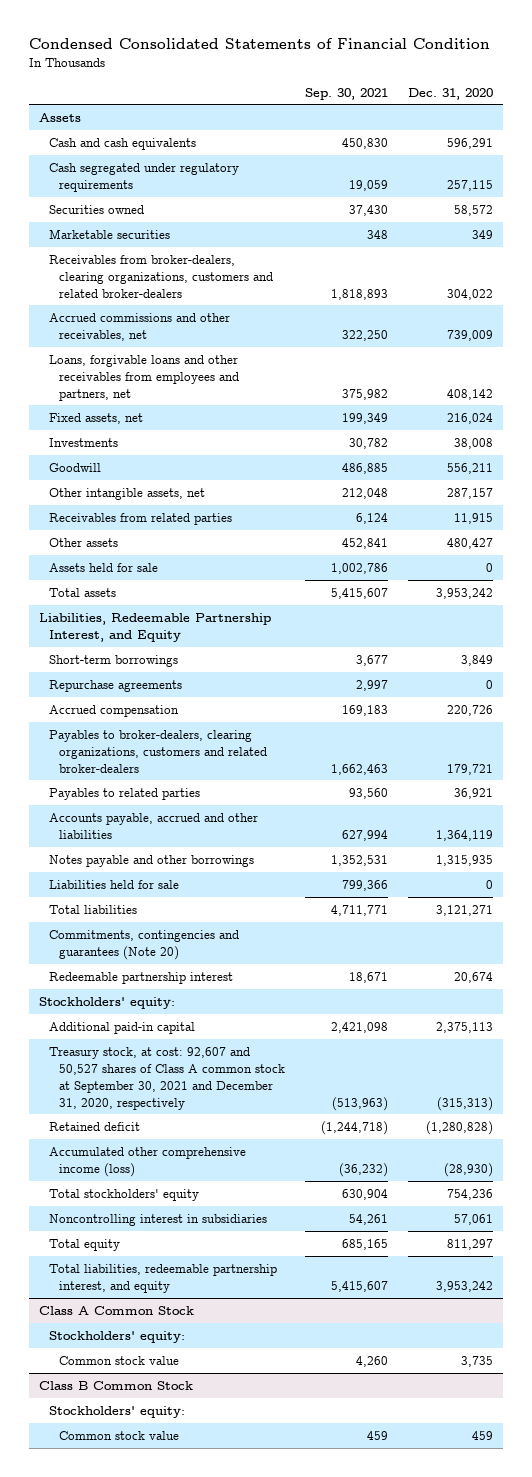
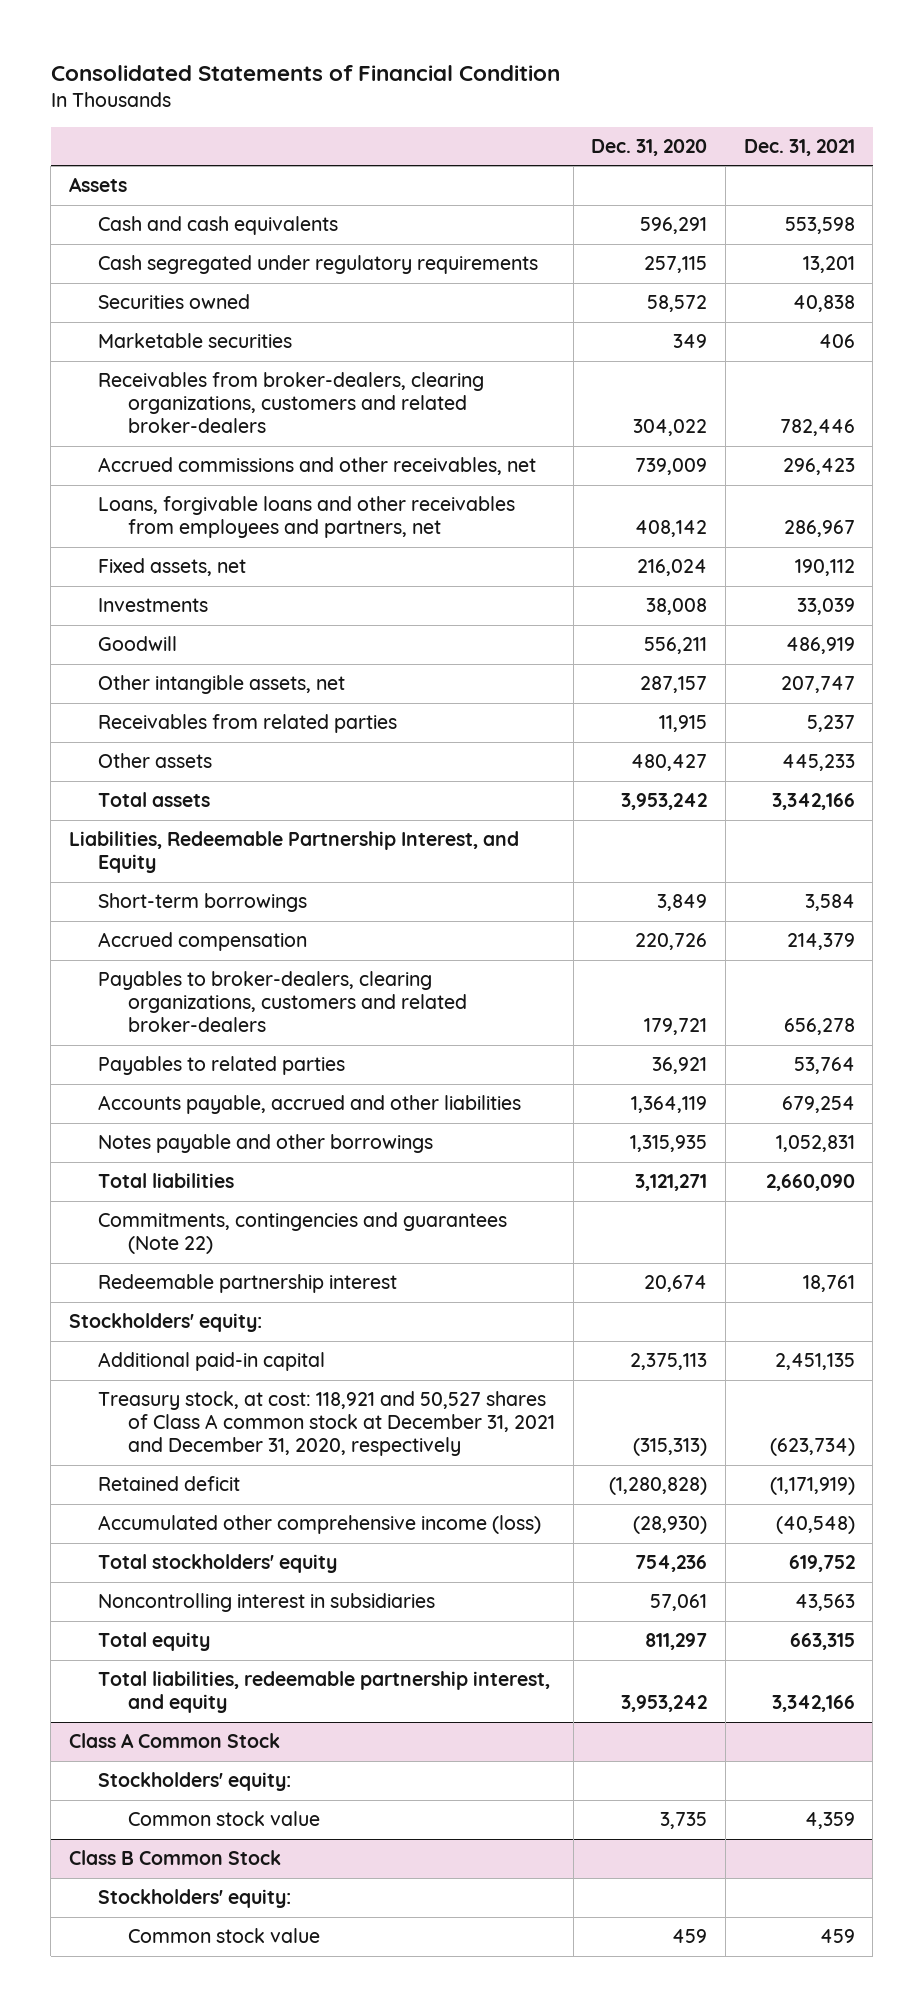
[28,37,490,49] Condensed Consolidated Statements of Financial Condition -> [50,64,560,81] Consolidated Statements of Financial Condition
[305,87,389,100] Sep. 30, 2021 -> none
none -> [743,139,855,157] Dec. 31, 2021
[48,562,158,572] Assets held for sale -> none
[48,679,182,692] Repurchase agreements -> none
[48,879,179,889] Liabilities held for sale -> none
[48,929,239,960] Commitments, contingencies and guarantees (Note 20) -> [98,1212,508,1255] Commitments, contingencies and guarantees (Note 22)
[48,1046,286,1110] Treasury stock, at cost: 92,607 and 50,527 shares of Class A common stock at September 30, 2021 and December 31, 2020, respectively -> [98,1391,555,1457] Treasury stock, at cost: 118,921 and 50,527 shares of Class A common stock at December 31, 2021 and December 31, 2020, respectively

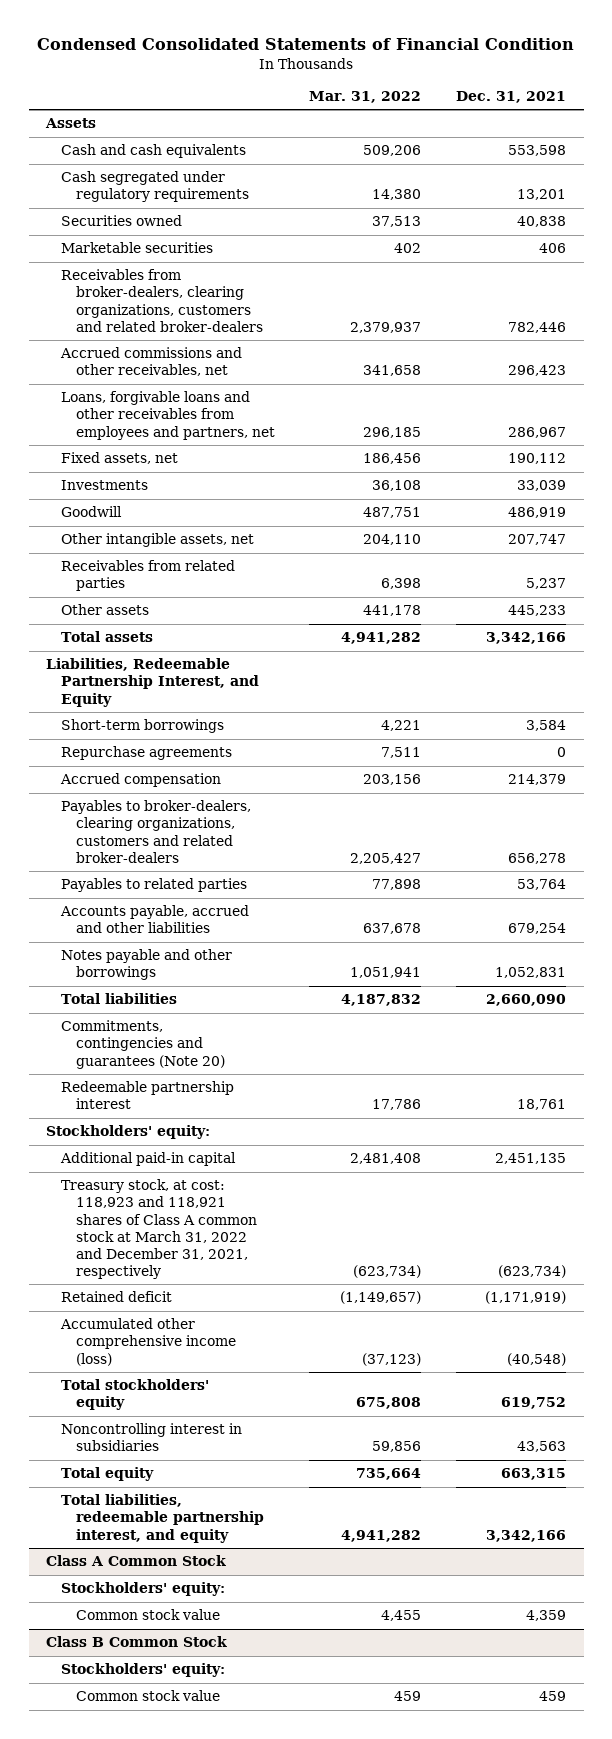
[50,64,560,81] Consolidated Statements of Financial Condition -> [37,38,575,51] Condensed Consolidated Statements of Financial Condition
[591,139,708,157] Dec. 31, 2020 -> none
none -> [309,90,422,103] Mar. 31, 2022
none -> [60,746,232,761] Repurchase agreements
[98,1212,508,1255] Commitments, contingencies and guarantees (Note 22) -> [60,1020,225,1069] Commitments, contingencies and guarantees (Note 20)
[98,1391,555,1457] Treasury stock, at cost: 118,921 and 50,527 shares of Class A common stock at December 31, 2021 and December 31, 2020, respectively -> [60,1179,257,1279] Treasury stock, at cost: 118,923 and 118,921 shares of Class A common stock at March 31, 2022 and December 31, 2021, respectively

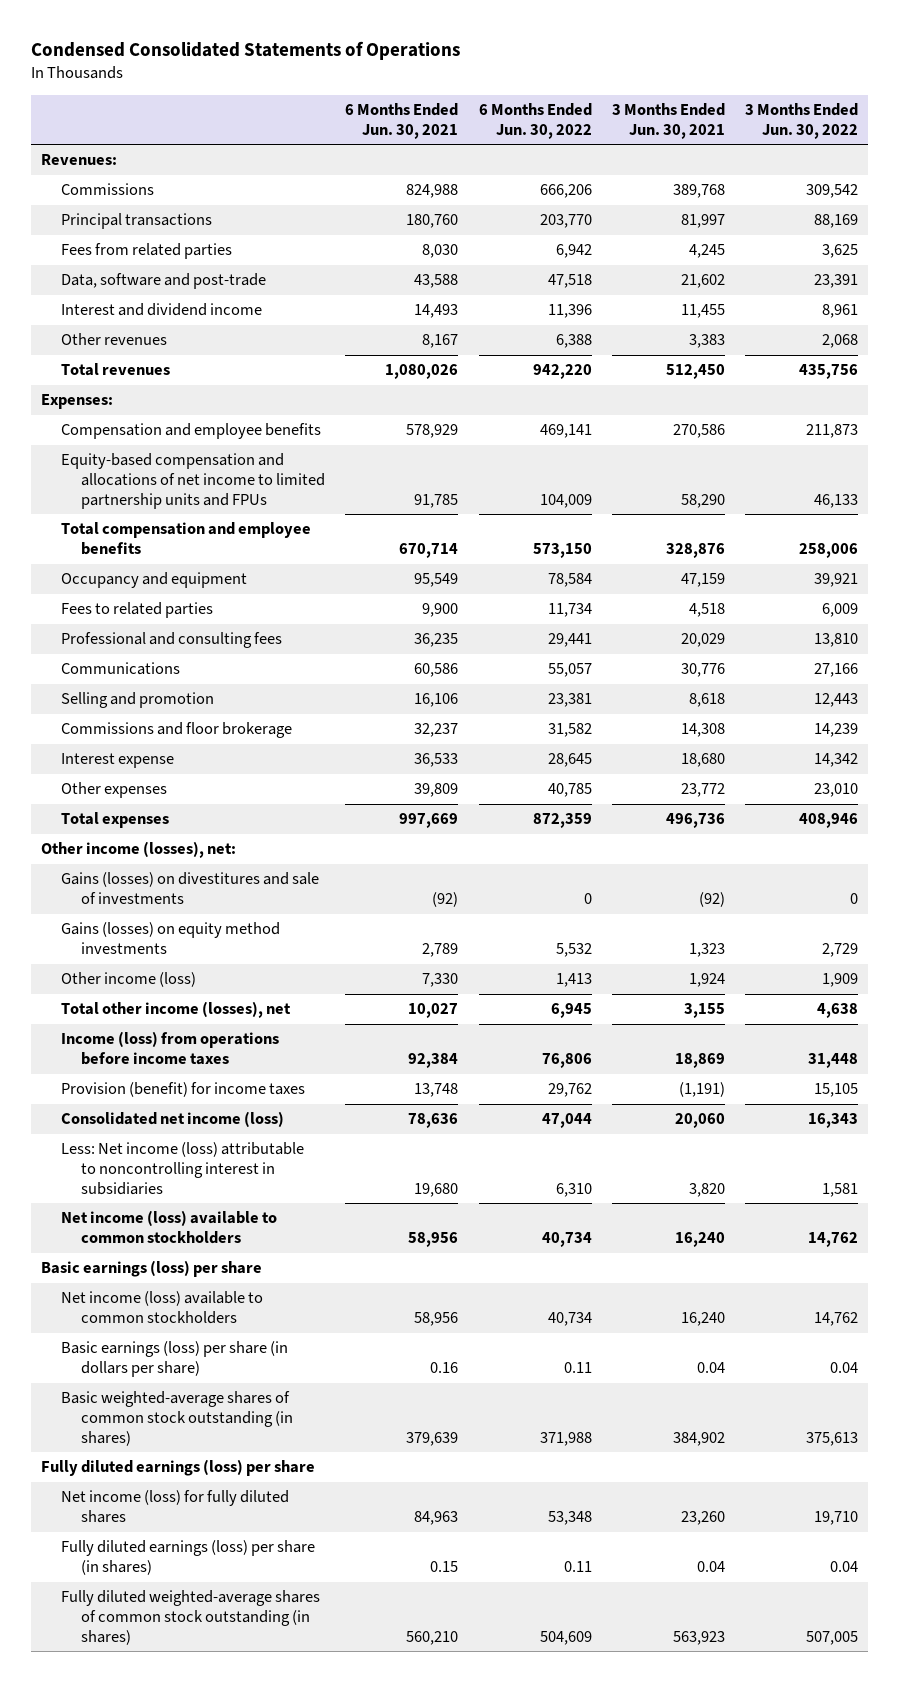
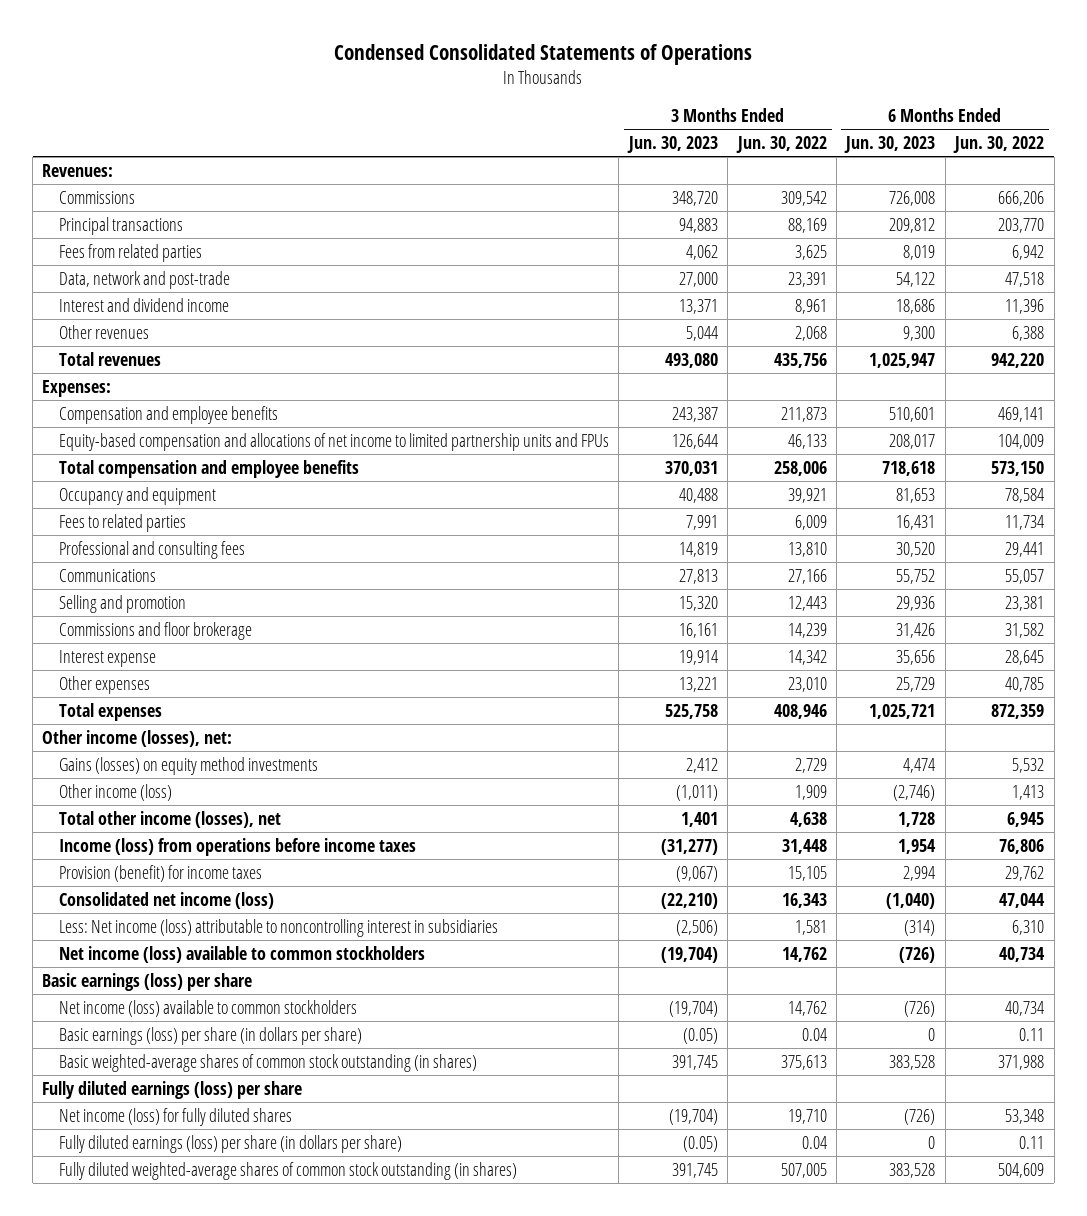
[345,103,459,139] 6 Months Ended Jun. 30, 2021 -> none
[611,103,725,139] 3 Months Ended Jun. 30, 2021 -> none
none -> [626,136,718,154] Jun. 30, 2023
none -> [844,136,936,154] Jun. 30, 2023
[61,273,267,290] Data, software and post-trade -> [59,270,231,289] Data, network and post-trade
[61,872,320,905] Gains (losses) on divestitures and sale of investments -> none
[61,1540,316,1576] Fully diluted earnings (loss) per share (in shares) -> [59,1134,403,1153] Fully diluted earnings (loss) per share (in dollars per share)

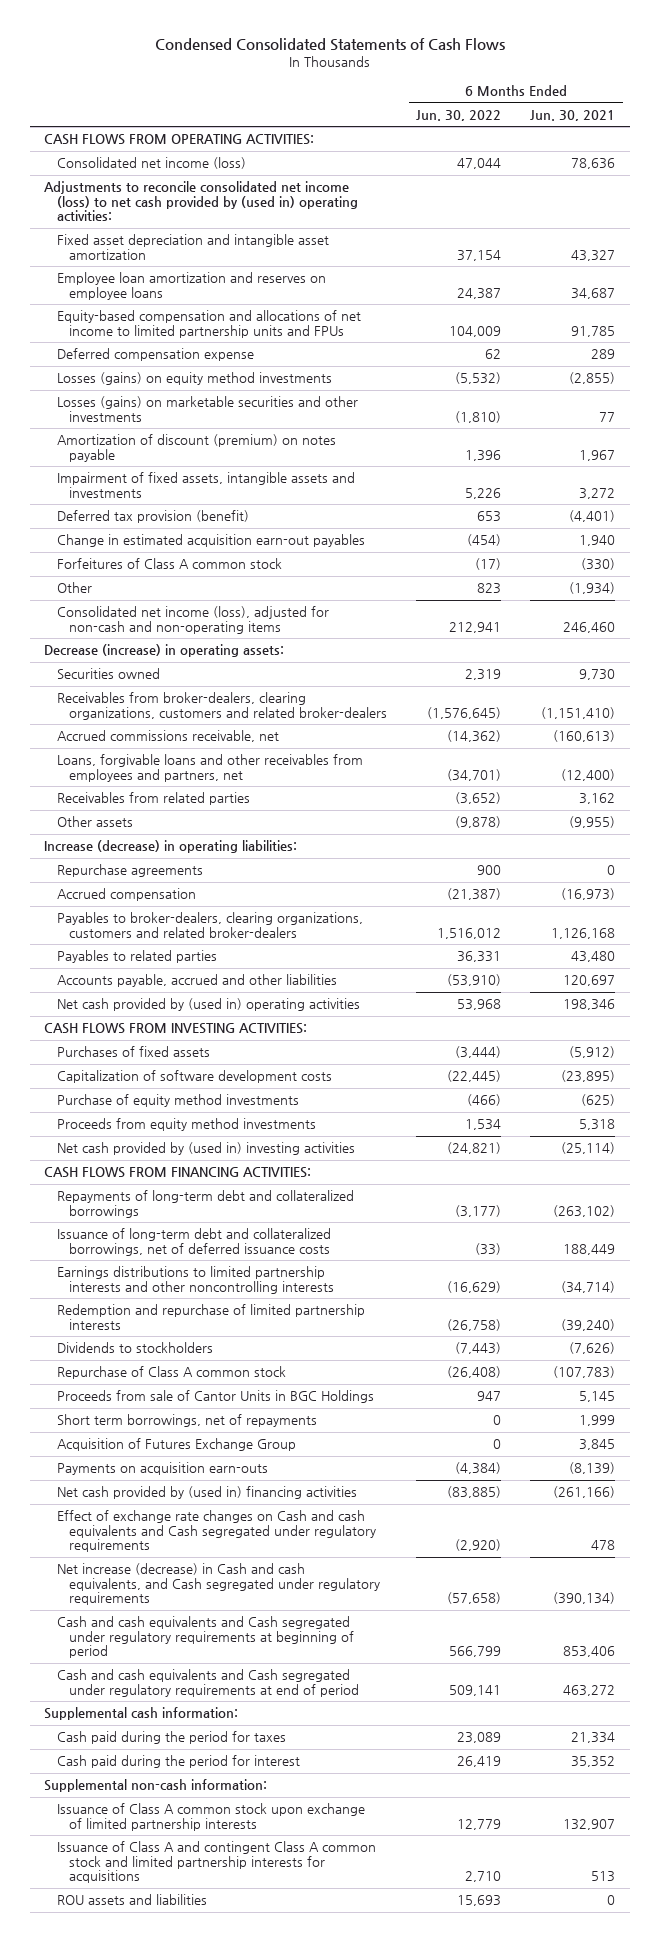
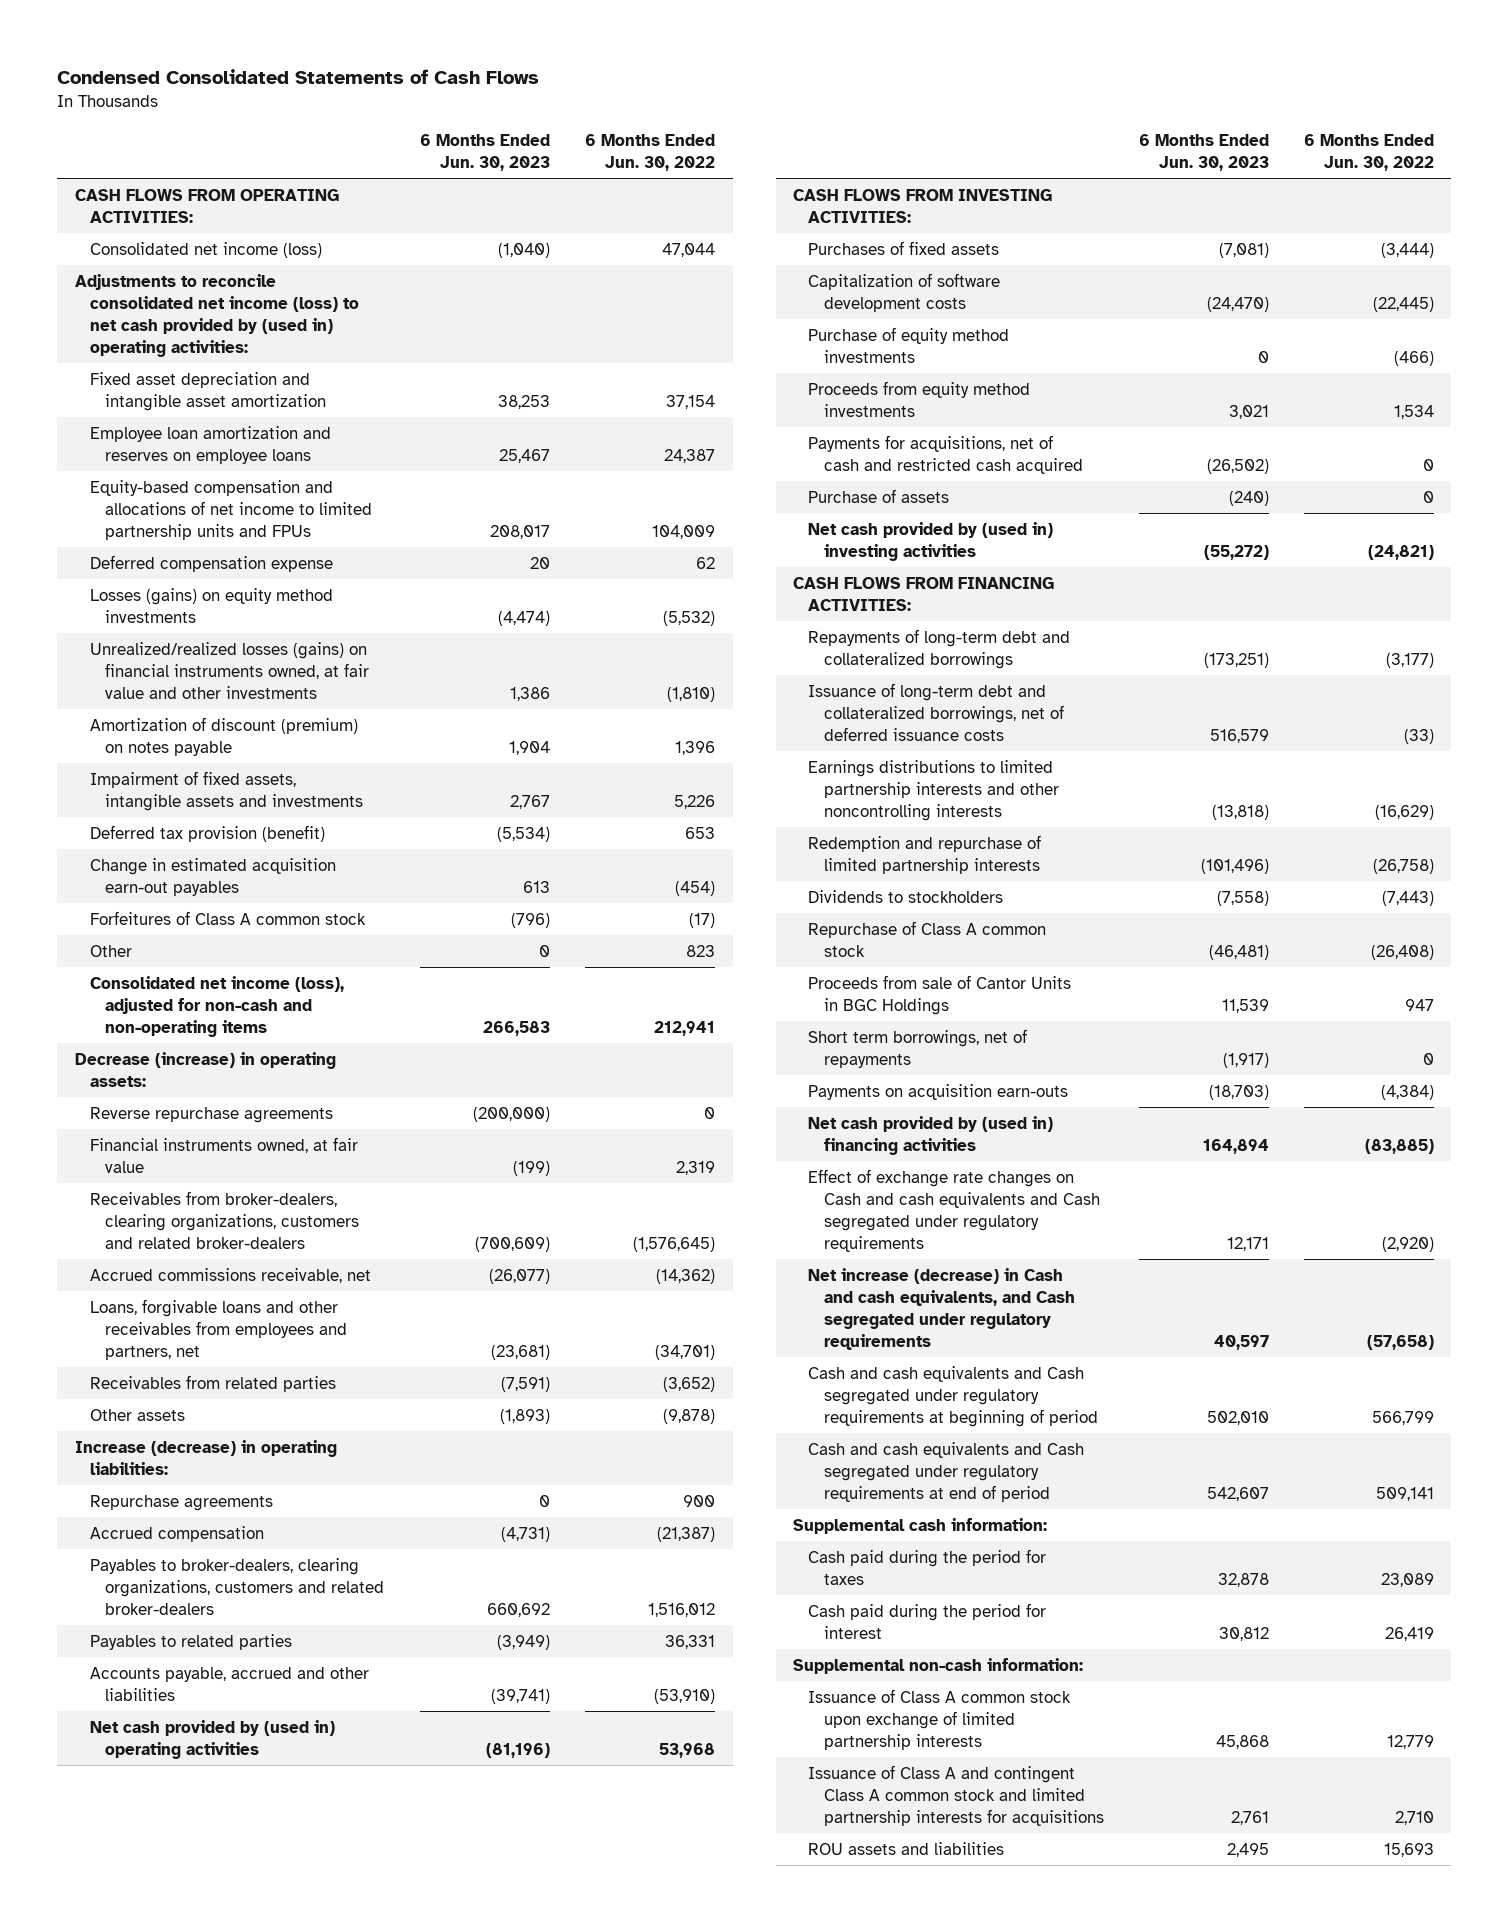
[530,109,616,121] Jun. 30, 2021 -> none
none -> [420,134,551,172] 6 Months Ended Jun. 30, 2023
[56,396,358,422] Losses (gains) on marketable securities and other investments -> [90,642,370,699] Unrealized/realized losses (gains) on financial instruments owned, at fair value and other investments
none -> [90,1107,334,1124] Reverse repurchase agreements
[56,668,160,680] Securities owned -> [90,1137,359,1173] Financial instruments owned, at fair value
none -> [808,435,1083,474] Payments for acquisitions, net of cash and restricted cash acquired
none -> [808,489,950,504] Purchase of assets
[56,1438,296,1452] Acquisition of Futures Exchange Group -> none

